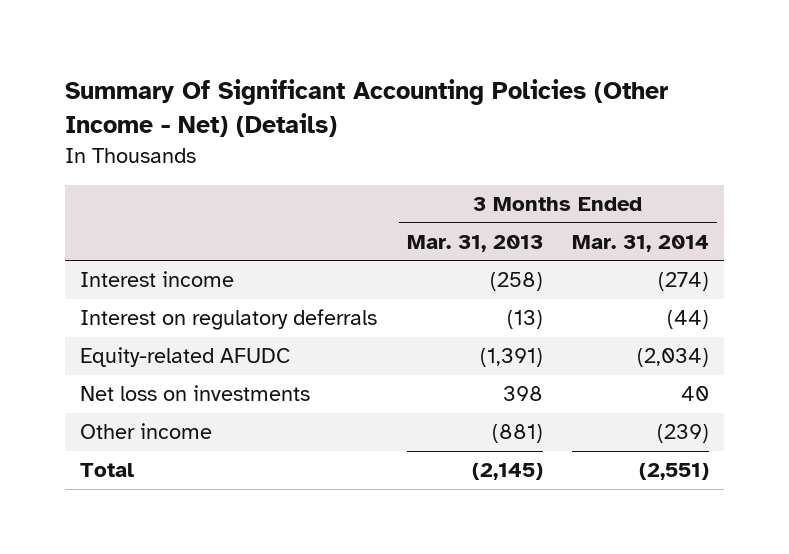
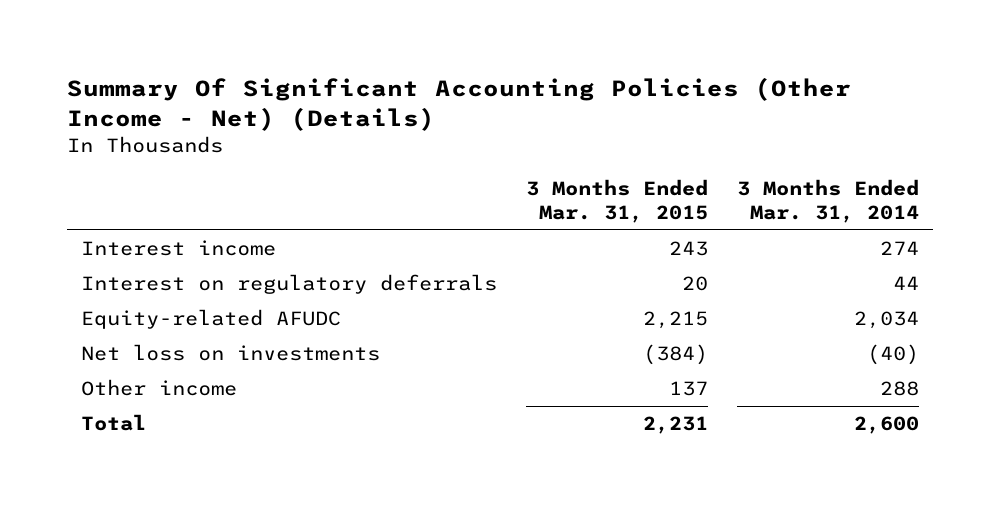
[406,234,543,252] Mar. 31, 2013 -> none
none -> [525,179,708,224] 3 Months Ended Mar. 31, 2015
[658,272,710,292] (274) -> [879,240,919,255] 274
[667,310,710,330] (44) -> [892,275,919,290] 44
[637,348,710,368] (2,034) -> [853,310,919,329] 2,034
[681,386,710,402] 40 -> [866,343,919,365] (40)
[657,424,710,444] (239) -> [879,380,919,396] 288
[639,463,710,481] (2,551) -> [853,415,919,434] 2,600

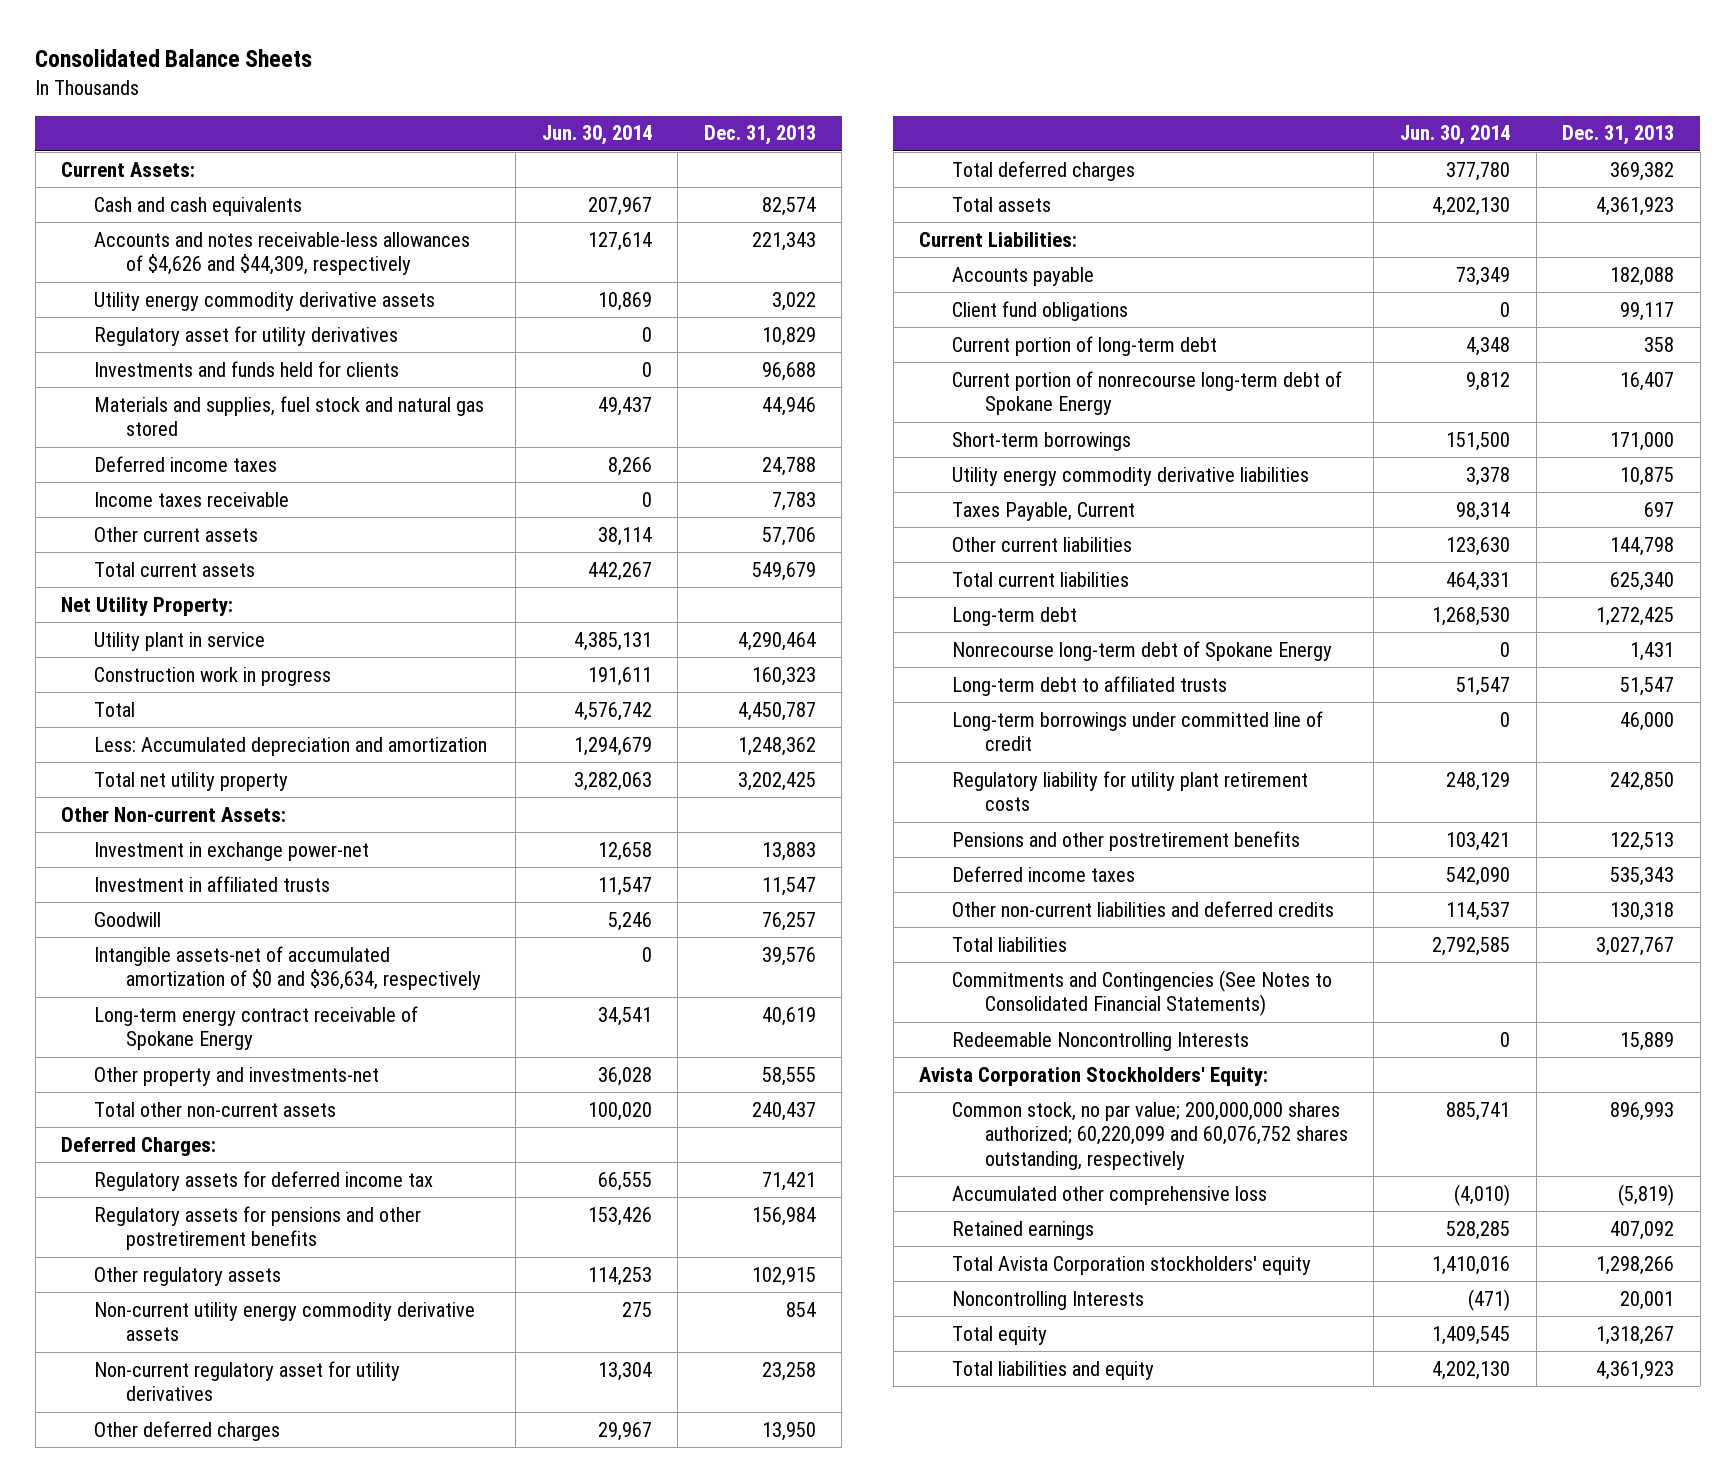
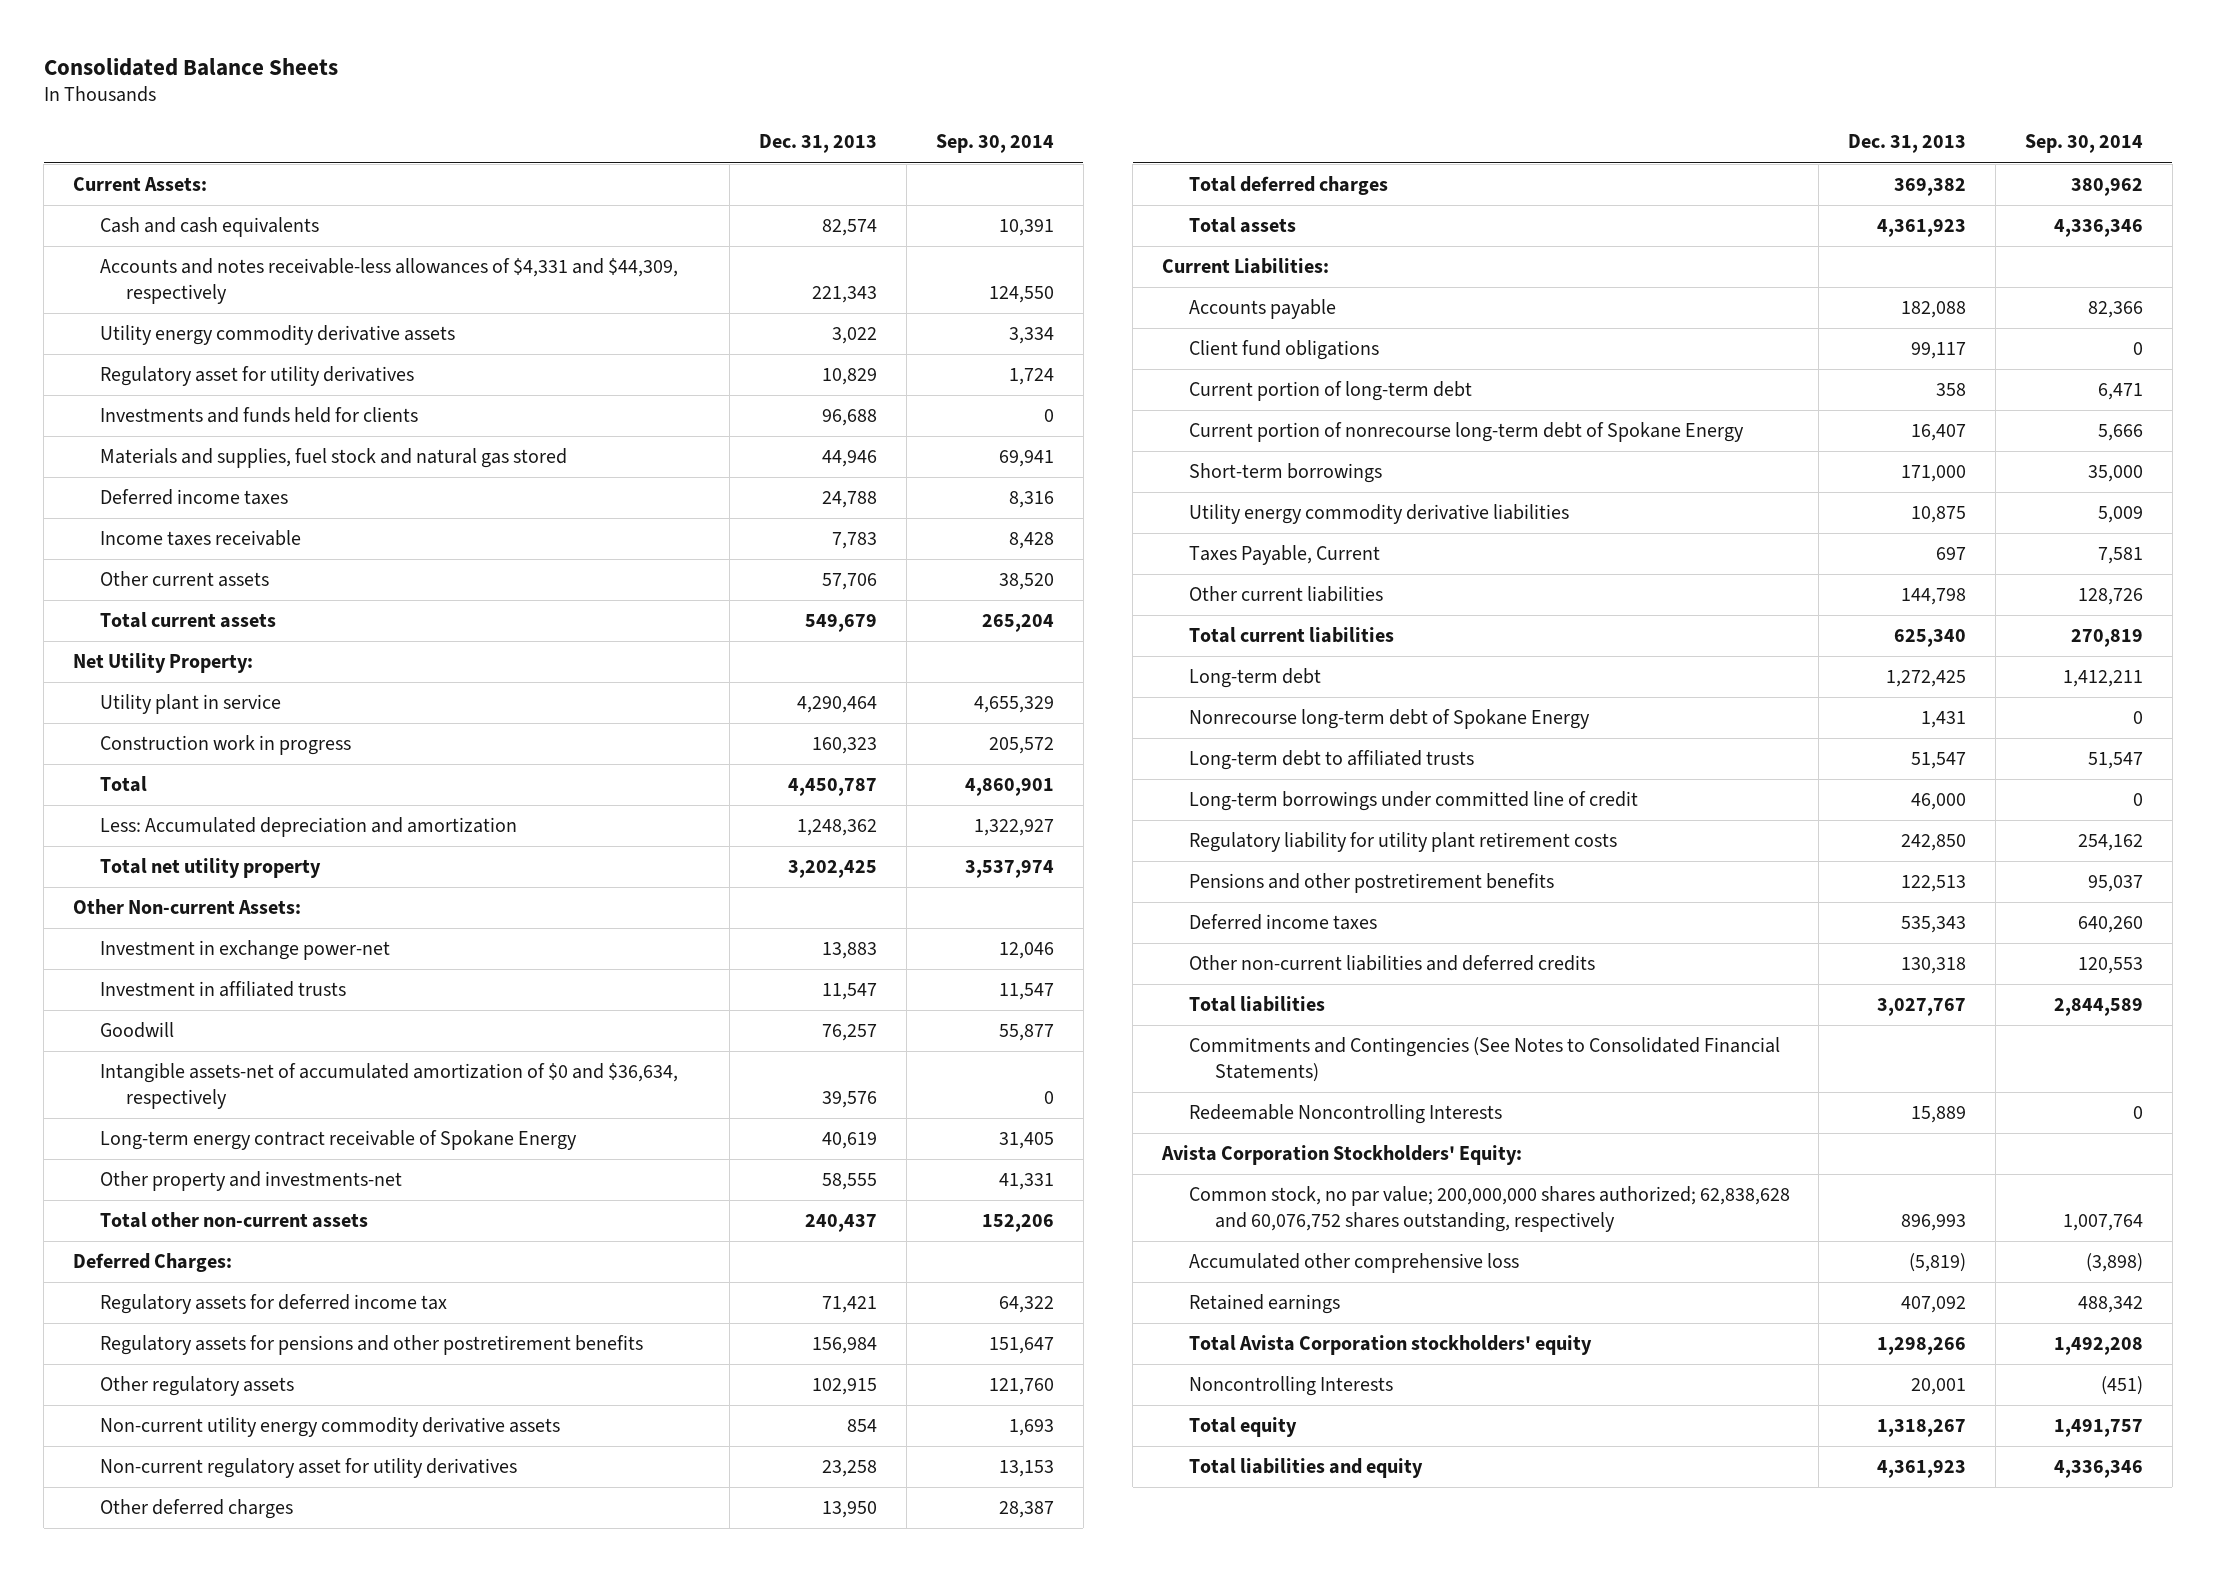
[541,125,652,146] Jun. 30, 2014 -> none
none -> [935,134,1054,154] Sep. 30, 2014
[93,231,470,276] Accounts and notes receivable-less allowances of $4,626 and $44,309, respectively -> [99,258,678,304] Accounts and notes receivable-less allowances of $4,331 and $44,309, respectively
[952,1101,1348,1170] Common stock, no par value; 200,000,000 shares authorized; 60,220,099 and 60,076,752 shares outstanding, respectively -> [1188,1186,1790,1232] Common stock, no par value; 200,000,000 shares authorized; 62,838,628 and 60,076,752 shares outstanding, respectively

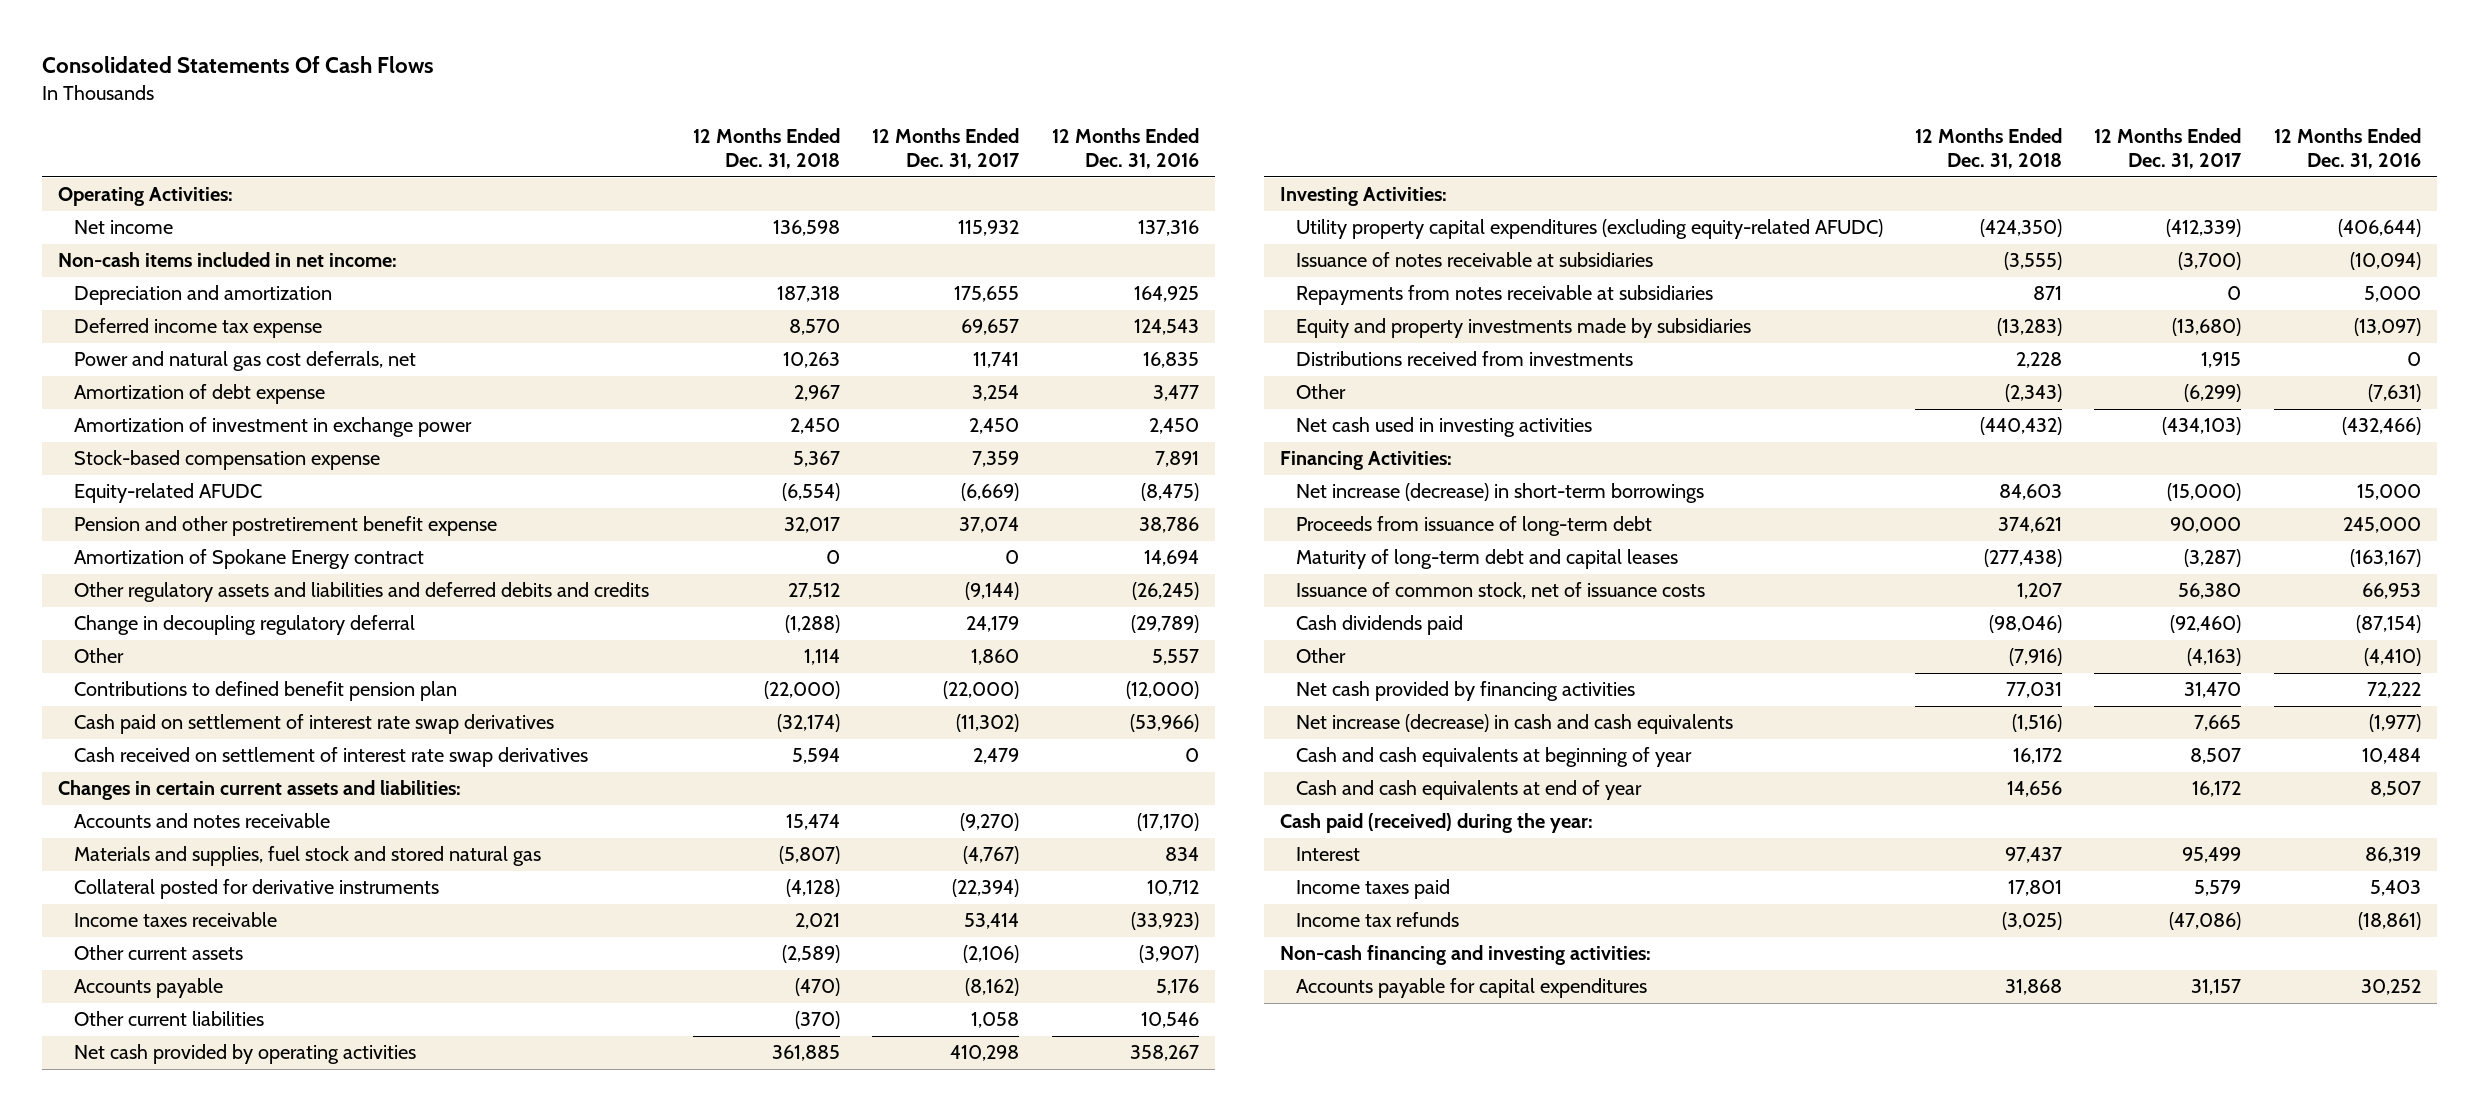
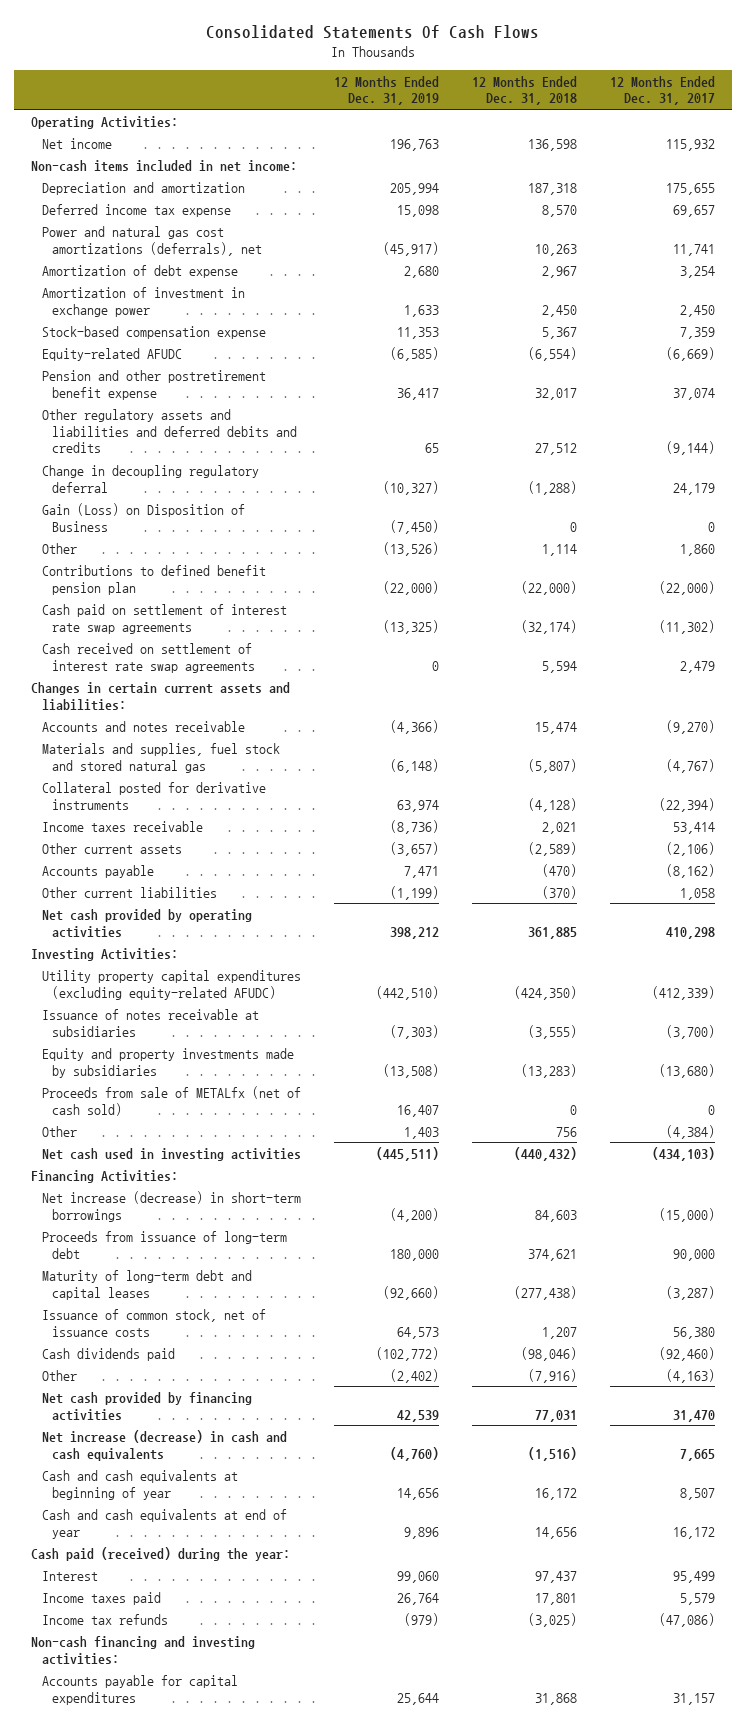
[1051,127,1199,170] 12 Months Ended Dec. 31, 2016 -> none
none -> [333,75,439,106] 12 Months Ended Dec. 31, 2019
[73,351,416,372] Power and natural gas cost deferrals, net -> [41,225,263,256] Power and natural gas cost amortizations (deferrals), net
[73,549,424,570] Amortization of Spokane Energy contract -> none
none -> [41,502,245,532] Gain (Loss) on Disposition of Business
[73,714,554,735] Cash paid on settlement of interest rate swap derivatives -> [41,603,287,634] Cash paid on settlement of interest rate swap agreements
[73,747,588,768] Cash received on settlement of interest rate swap derivatives -> [41,642,256,673] Cash received on settlement of interest rate swap agreements
[1295,285,1713,306] Repayments from notes receivable at subsidiaries -> none
[1295,351,1633,367] Distributions received from investments -> none
none -> [41,1085,301,1116] Proceeds from sale of METALfx (net of cash sold)
[2005,384,2063,403] (2,343) -> [555,1126,577,1137] 756
[2184,384,2242,403] (6,299) -> [665,1124,715,1139] (4,384)

